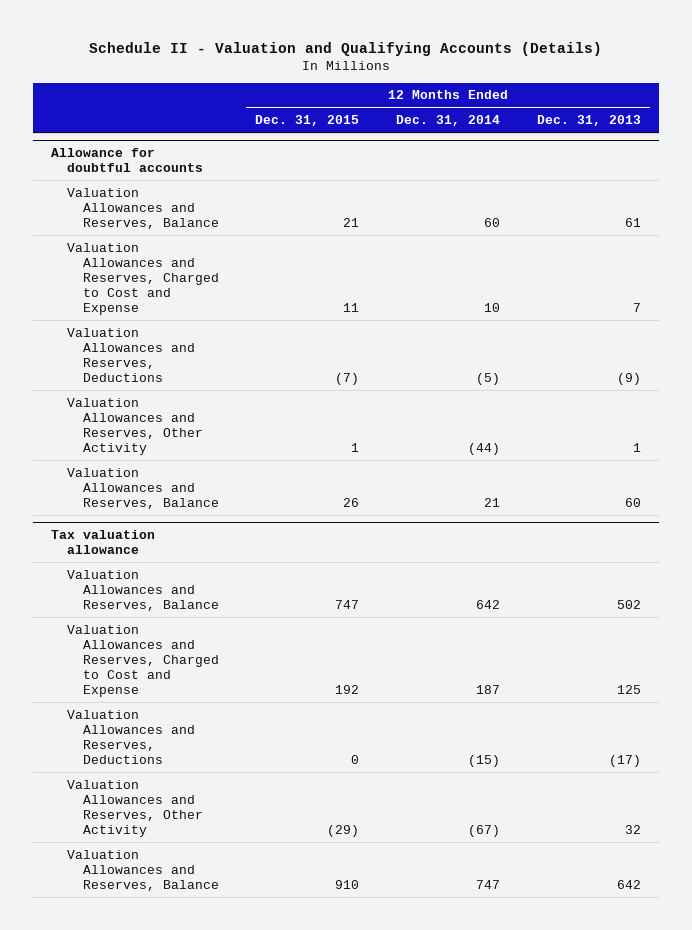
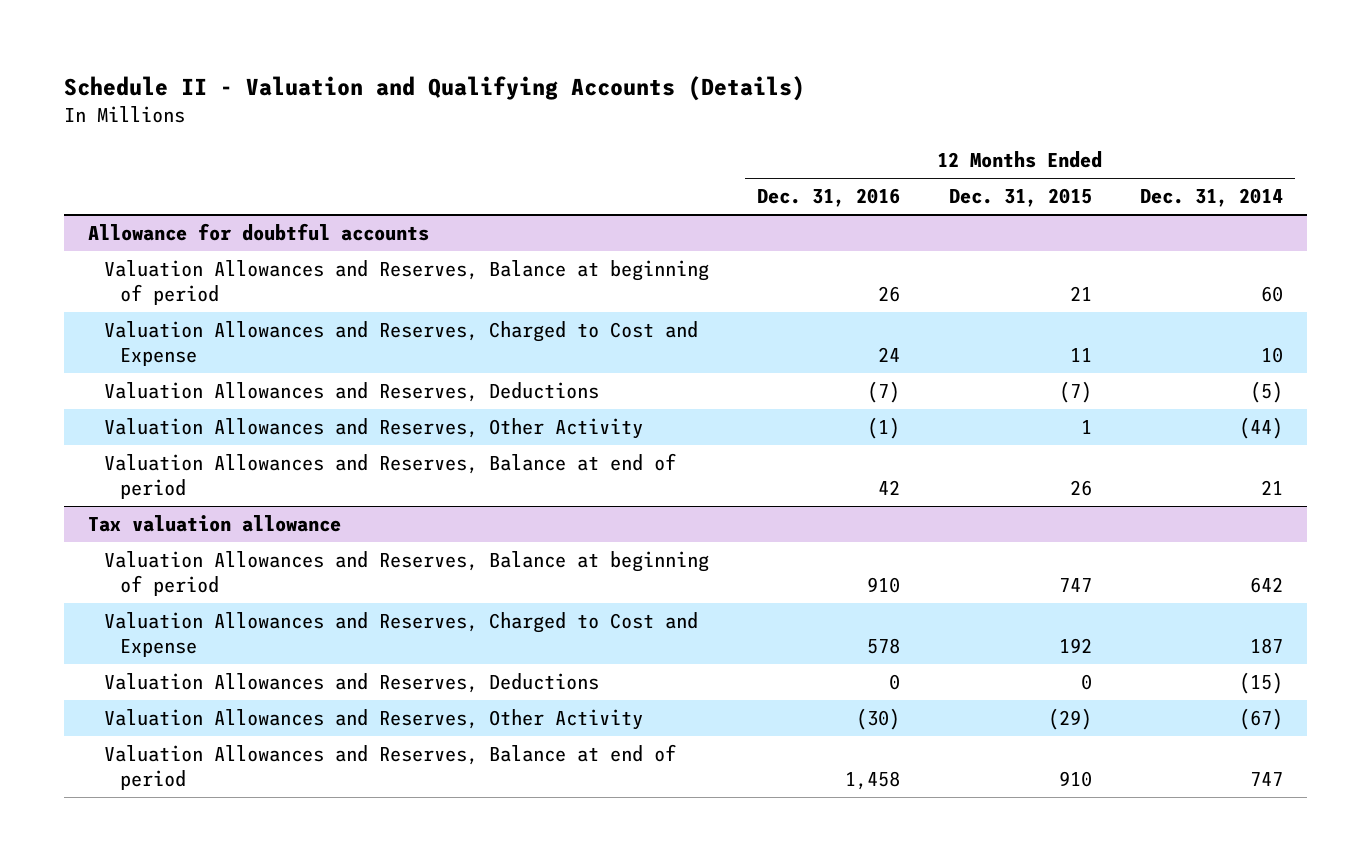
[536,114,641,126] Dec. 31, 2013 -> none
none -> [757,188,901,208] Dec. 31, 2016
[67,187,219,229] Valuation Allowances and Reserves, Balance -> [104,259,710,306] Valuation Allowances and Reserves, Balance at beginning of period
[67,467,219,509] Valuation Allowances and Reserves, Balance -> [104,452,677,500] Valuation Allowances and Reserves, Balance at end of period
[67,569,219,611] Valuation Allowances and Reserves, Balance -> [104,550,710,597] Valuation Allowances and Reserves, Balance at beginning of period
[67,849,219,891] Valuation Allowances and Reserves, Balance -> [104,743,677,791] Valuation Allowances and Reserves, Balance at end of period

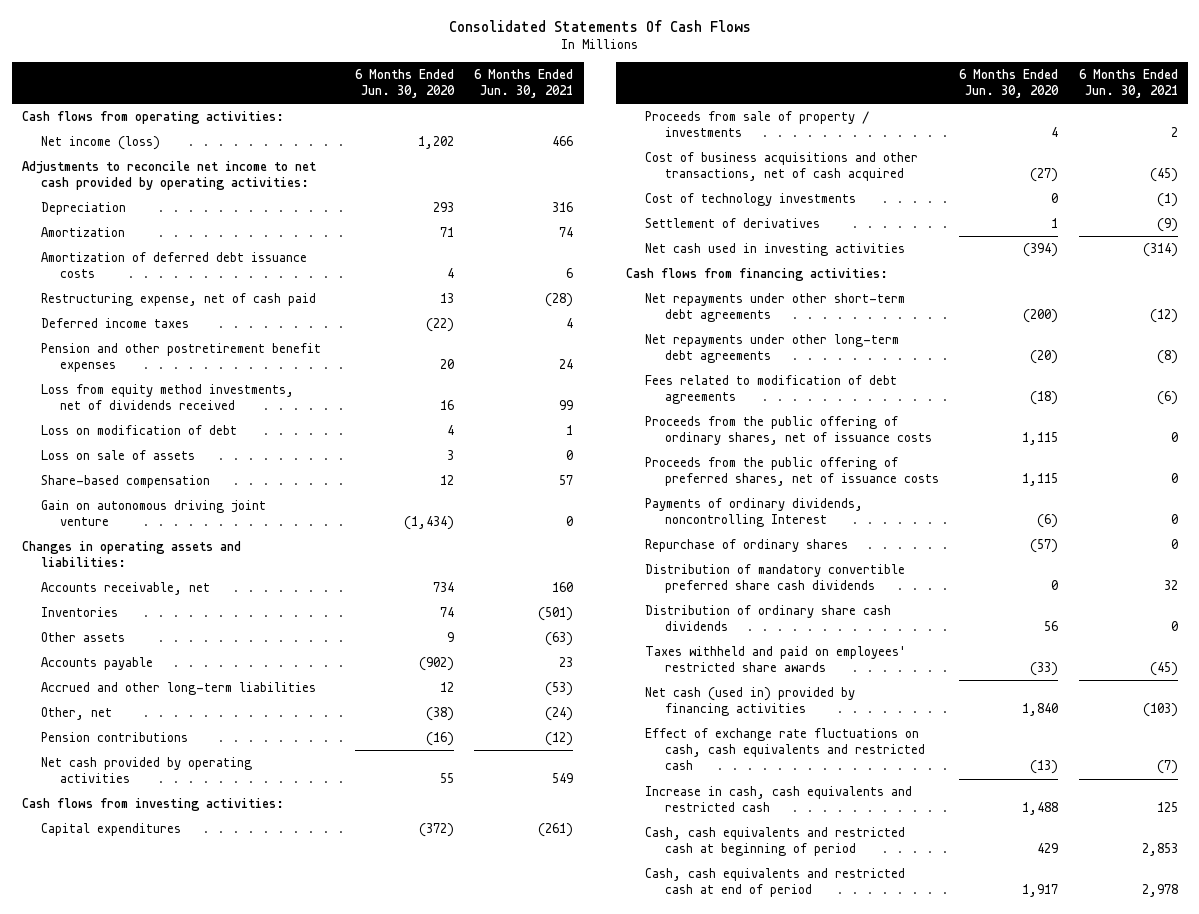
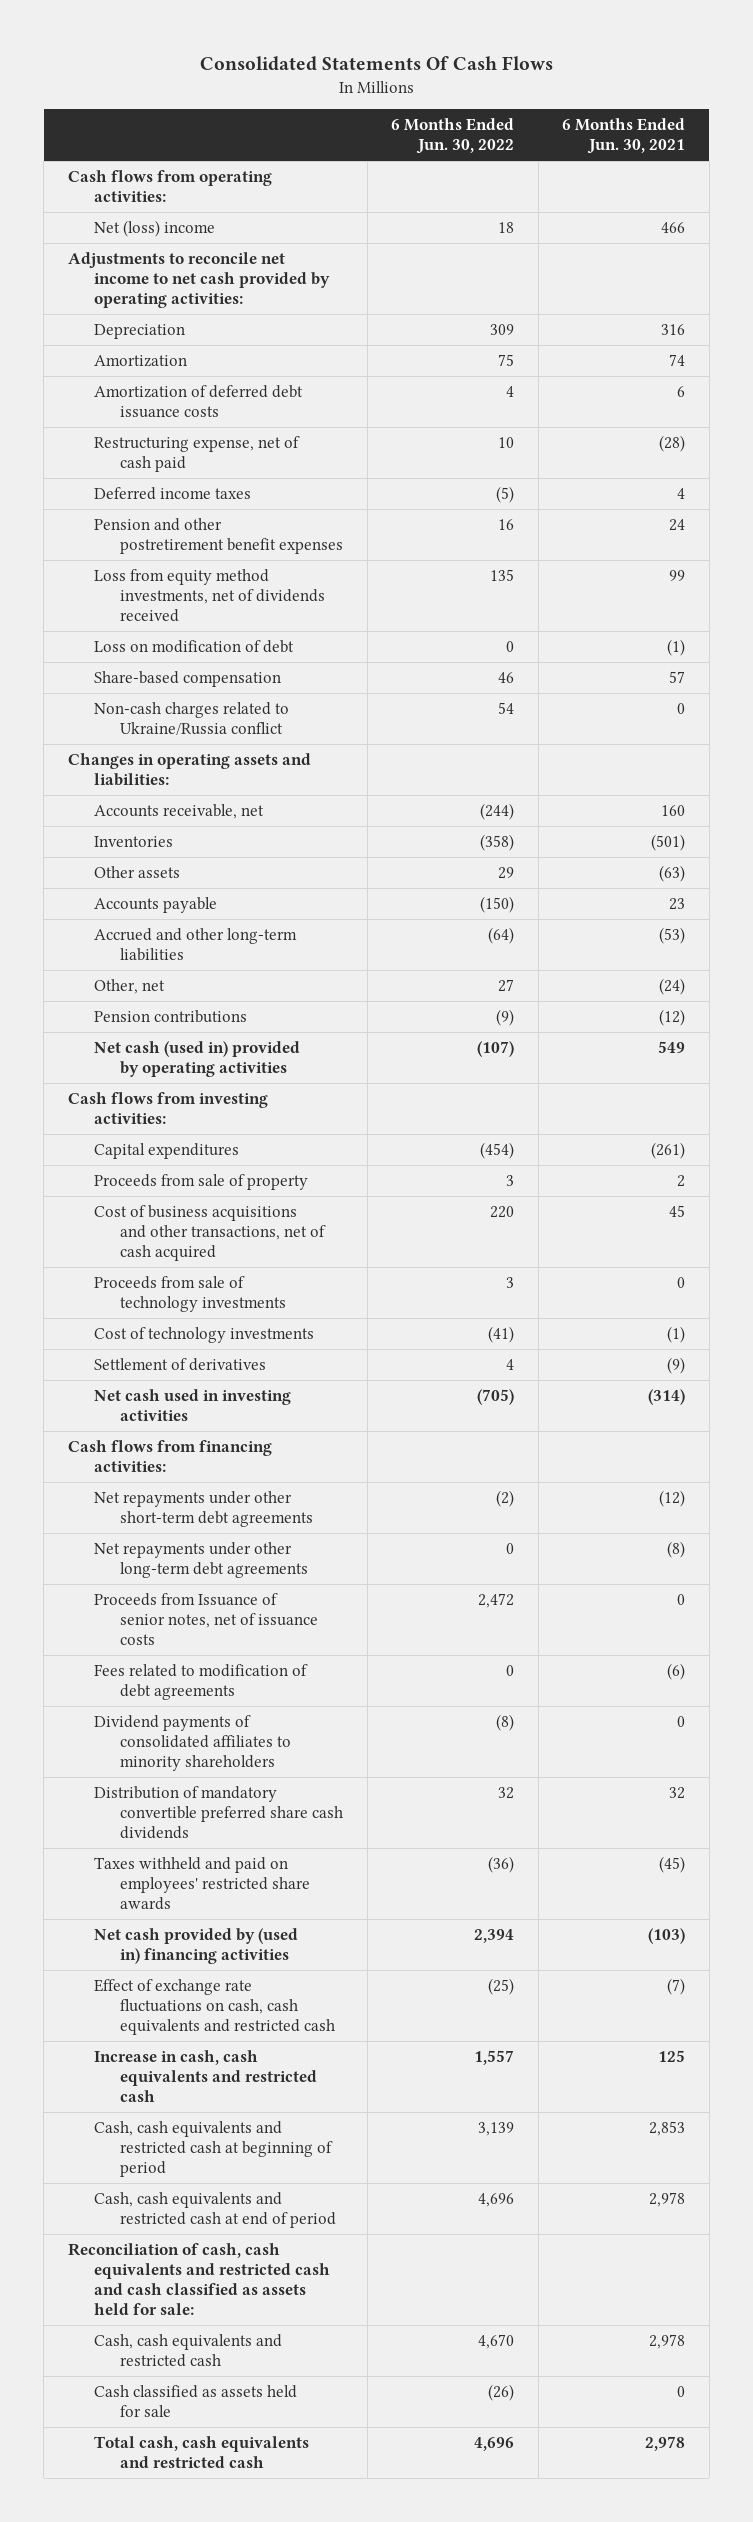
[354,68,455,98] 6 Months Ended Jun. 30, 2020 -> none
none -> [391,118,515,155] 6 Months Ended Jun. 30, 2022
[41,136,161,151] Net income (loss) -> [94,219,216,237] Net (loss) income
[41,450,196,461] Loss on sale of assets -> none
[566,425,574,436] 1 -> [667,638,686,656] (1)
[41,500,267,527] Gain on autonomous driving joint venture -> none
none -> [94,701,290,735] Non-cash charges related to Ukraine/Russia conflict
[41,757,253,784] Net cash provided by operating activities -> [94,1040,301,1077] Net cash (used in) provided by operating activities
[645,111,870,138] Proceeds from sale of property / investments -> [94,1173,309,1190] Proceeds from sale of property
[1149,168,1178,183] (45) -> [669,1204,686,1217] 45
none -> [94,1275,287,1312] Proceeds from sale of technology investments
none -> [94,1592,319,1646] Proceeds from Issuance of senior notes, net of issuance costs
[645,416,932,446] Proceeds from the public offering of ordinary shares, net of issuance costs -> none
[645,457,939,487] Proceeds from the public offering of preferred shares, net of issuance costs -> none
[645,539,849,553] Repurchase of ordinary shares -> none
[645,498,864,528] Payments of ordinary dividends, noncontrolling Interest -> [94,1714,292,1772] Dividend payments of consolidated affiliates to minority shareholders
[645,605,892,632] Distribution of ordinary share cash dividends -> none
[645,687,856,717] Net cash (used in) provided by financing activities -> [94,1927,299,1964] Net cash provided by (used in) financing activities
none -> [68,2242,331,2316] Reconciliation of cash, cash equivalents and restricted cash and cash classified as assets held for sale:
none -> [94,2333,283,2367] Cash, cash equivalents and restricted cash
none -> [94,2384,298,2417] Cash classified as assets held for sale
none -> [94,2435,310,2468] Total cash, cash equivalents and restricted cash

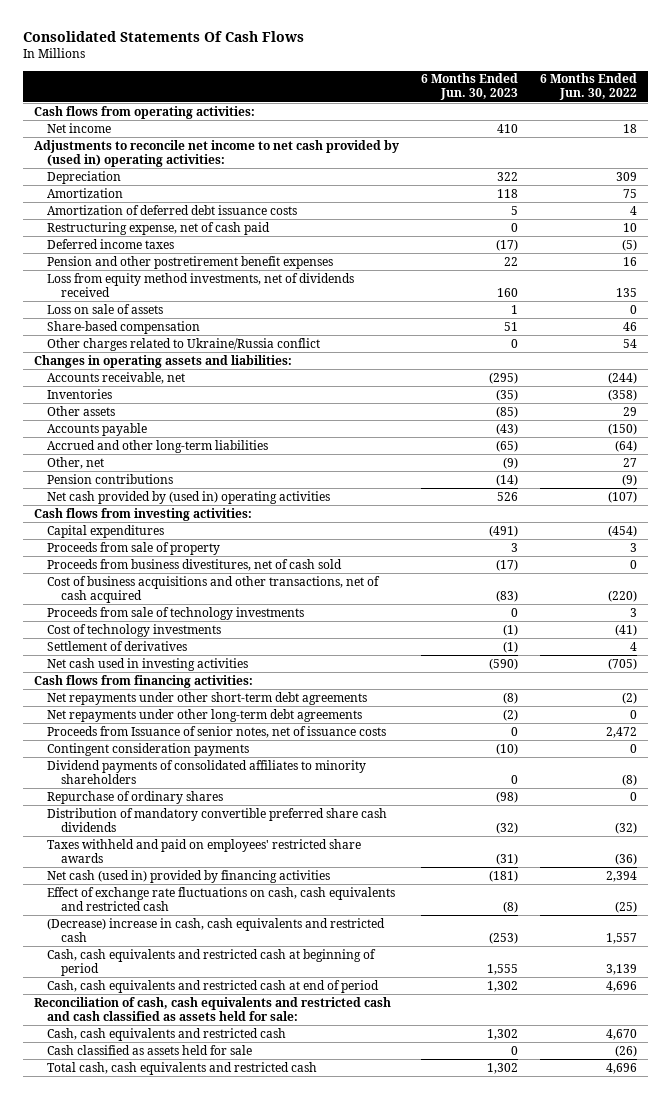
[562,118,686,155] 6 Months Ended Jun. 30, 2021 -> none
none -> [421,73,519,101] 6 Months Ended Jun. 30, 2023
[94,219,216,237] Net (loss) income -> [47,122,112,133] Net income
[68,251,331,309] Adjustments to reconcile net income to net cash provided by operating activities: -> [34,139,400,167] Adjustments to reconcile net income to net cash provided by (used in) operating activities:
[94,639,295,653] Loss on modification of debt -> none
none -> [47,303,164,314] Loss on sale of assets
[94,701,290,735] Non-cash charges related to Ukraine/Russia conflict -> [47,337,321,351] Other charges related to Ukraine/Russia conflict
[94,1040,301,1077] Net cash (used in) provided by operating activities -> [47,490,331,504] Net cash provided by (used in) operating activities
none -> [47,558,343,571] Proceeds from business divestitures, net of cash sold
[490,1205,515,1218] 220 -> [608,589,638,602] (220)
[94,1663,309,1700] Fees related to modification of debt agreements -> none
none -> [47,742,250,756] Contingent consideration payments
none -> [47,790,224,804] Repurchase of ordinary shares
[498,1786,515,1799] 32 -> [615,821,638,834] (32)
[94,1927,299,1964] Net cash provided by (used in) financing activities -> [47,869,331,883] Net cash (used in) provided by financing activities
[94,2049,318,2103] Increase in cash, cash equivalents and restricted cash -> [47,917,386,942] (Decrease) increase in cash, cash equivalents and restricted cash

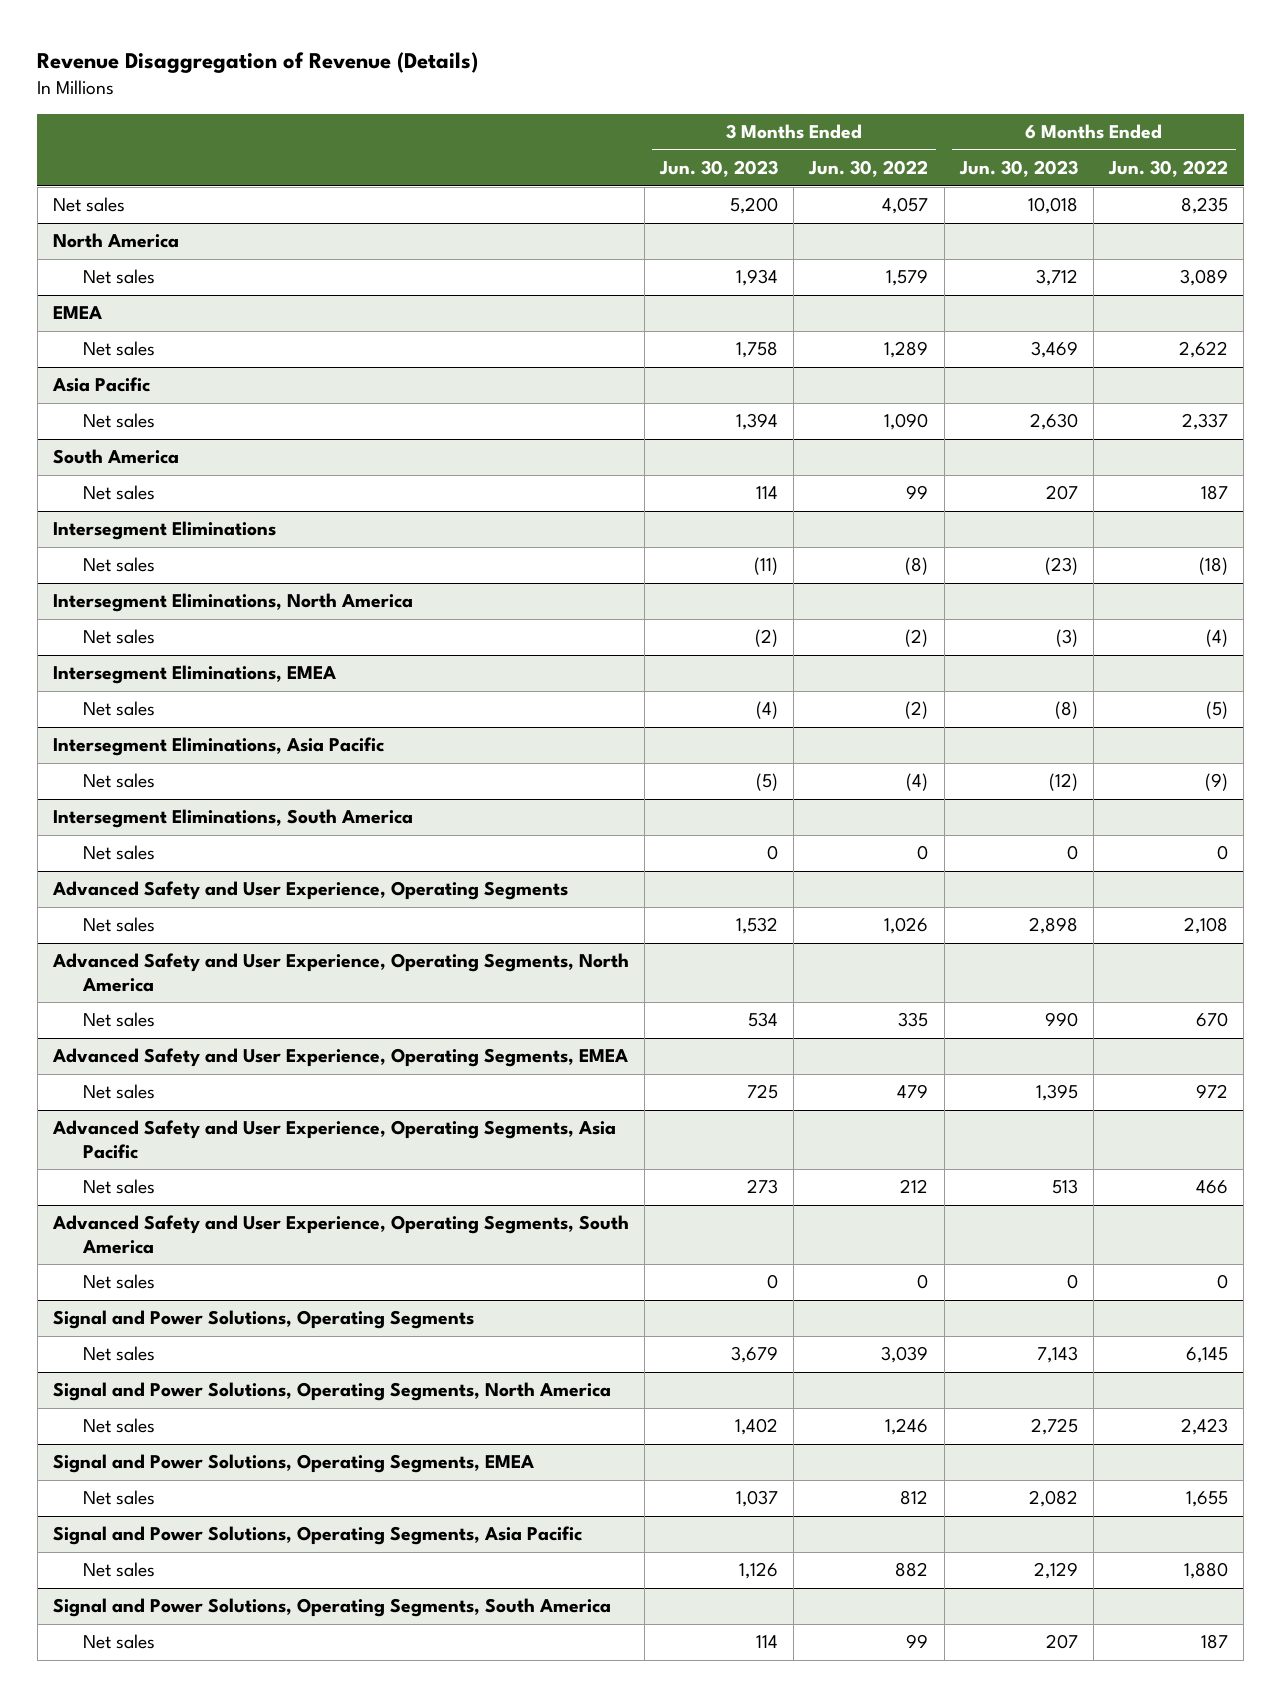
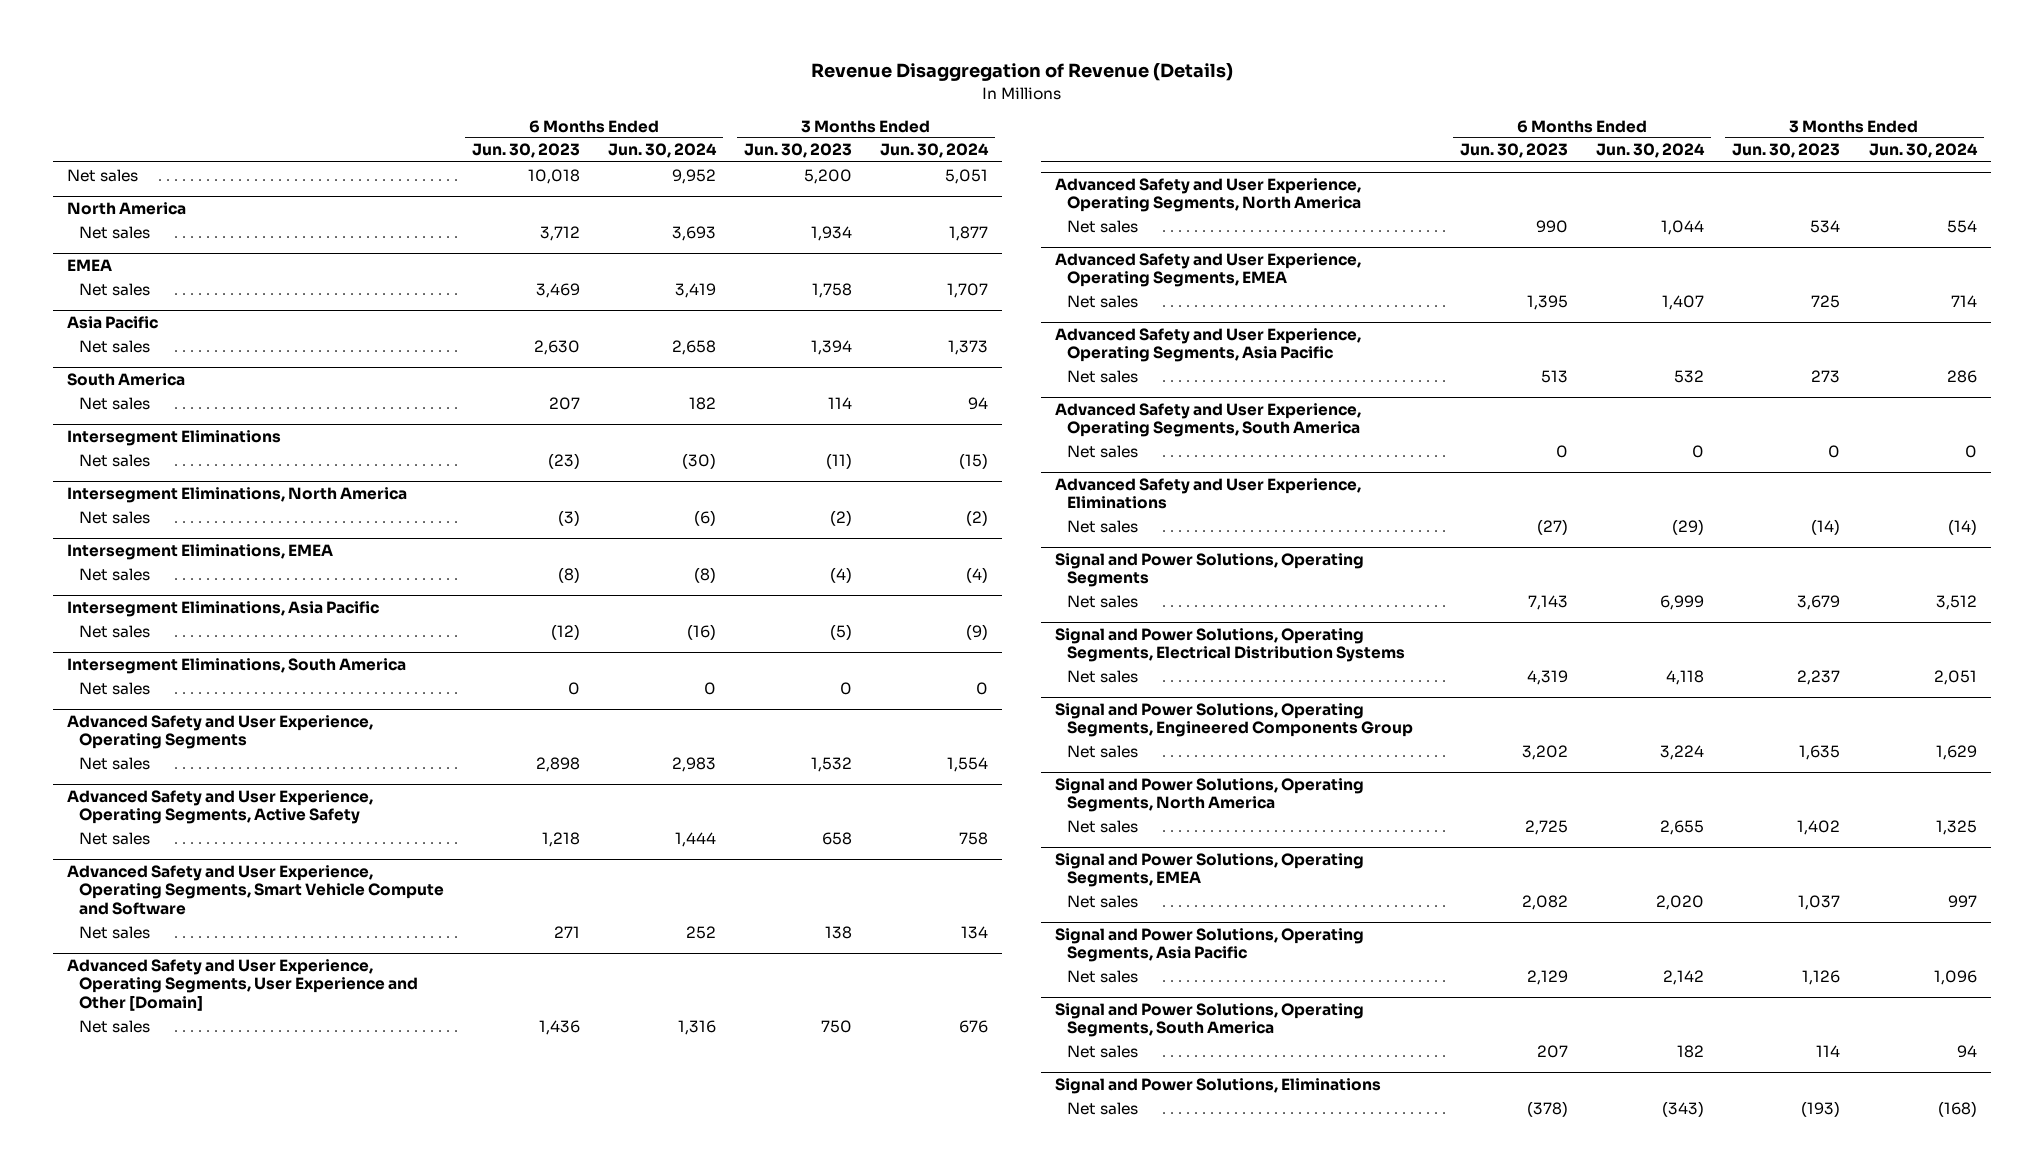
[808,160,929,178] Jun. 30, 2022 -> none
[1108,160,1229,178] Jun. 30, 2022 -> none
none -> [608,143,718,159] Jun. 30, 2024
none -> [880,143,990,159] Jun. 30, 2024
none -> [67,789,374,825] Advanced Safety and User Experience, Operating Segments, Active Safety
none -> [78,831,150,845] Net sales
none -> [67,864,444,915] Advanced Safety and User Experience, Operating Segments, Smart Vehicle Compute and Software
none -> [78,925,150,939] Net sales
none -> [67,958,418,1011] Advanced Safety and User Experience, Operating Segments, User Experience and Other [Domain]
none -> [78,1019,150,1033] Net sales
none -> [1055,477,1362,510] Advanced Safety and User Experience, Eliminations
none -> [1067,519,1139,533] Net sales
none -> [1055,627,1406,663] Signal and Power Solutions, Operating Segments, Electrical Distribution Systems
none -> [1067,669,1139,683] Net sales
none -> [1055,702,1414,738] Signal and Power Solutions, Operating Segments, Engineered Components Group
none -> [1067,744,1139,758] Net sales
none -> [1055,1077,1382,1094] Signal and Power Solutions, Eliminations
none -> [1067,1101,1139,1115] Net sales

